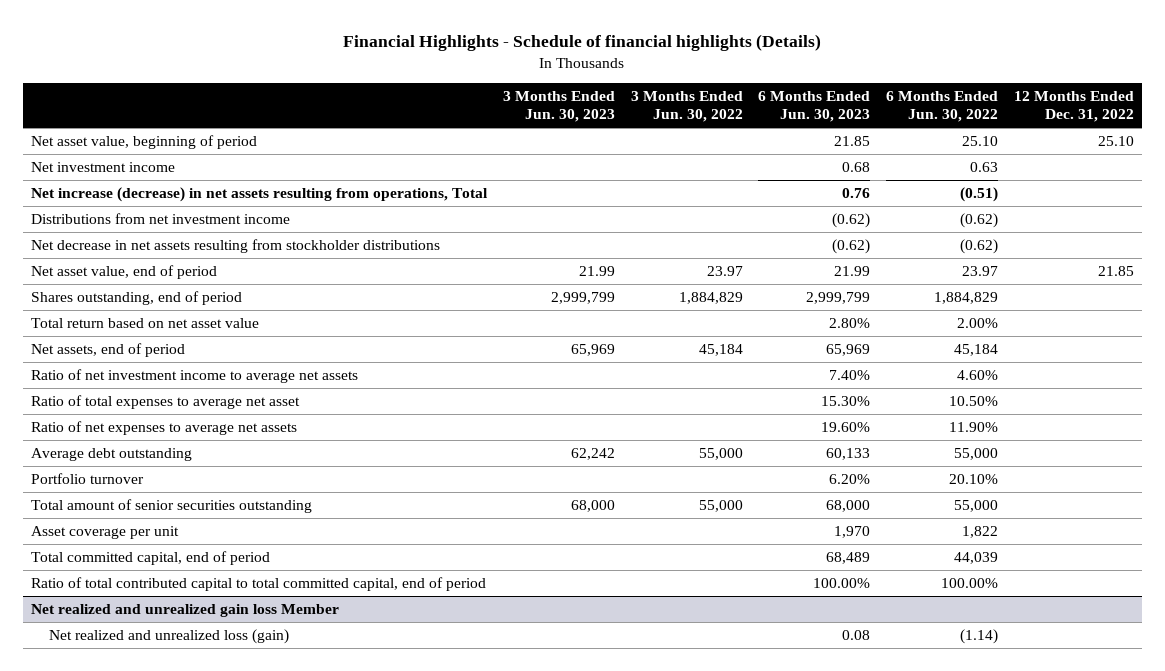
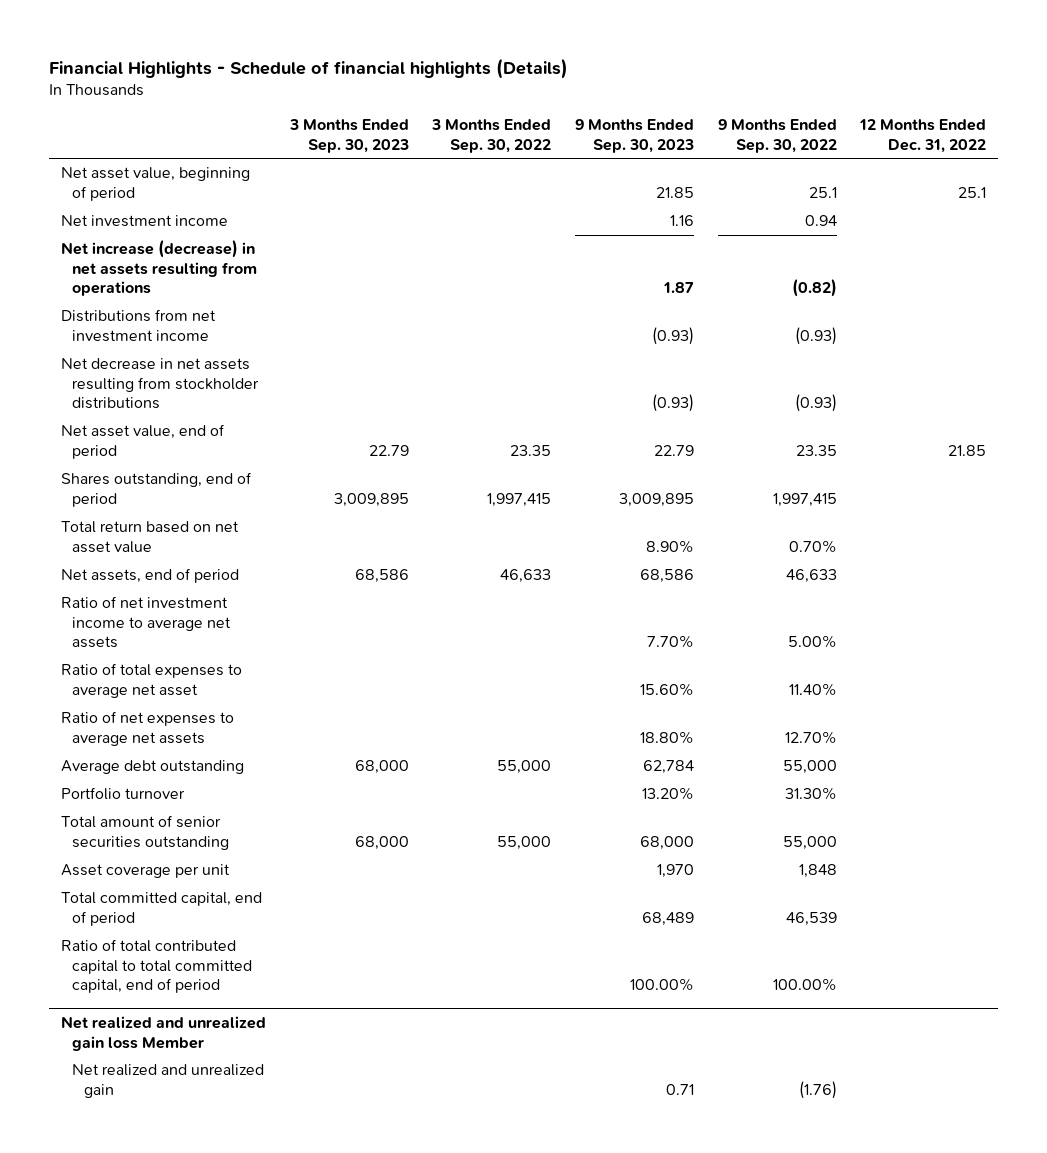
[502,91,615,123] 3 Months Ended Jun. 30, 2023 -> none
[630,91,743,123] 3 Months Ended Jun. 30, 2022 -> none
[758,91,871,123] 6 Months Ended Jun. 30, 2023 -> none
[886,91,999,123] 6 Months Ended Jun. 30, 2022 -> none
none -> [288,119,409,153] 3 Months Ended Sep. 30, 2023
none -> [431,119,552,153] 3 Months Ended Sep. 30, 2022
none -> [574,119,694,153] 9 Months Ended Sep. 30, 2023
none -> [717,119,837,153] 9 Months Ended Sep. 30, 2022
[1098,136,1135,147] 25.10 -> [958,186,987,198] 25.1
[30,187,488,203] Net increase (decrease) in net assets resulting from operations, Total -> [61,240,258,297] Net increase (decrease) in net assets resulting from operations
[49,629,290,645] Net realized and unrealized loss (gain) -> [72,1064,265,1098] Net realized and unrealized gain

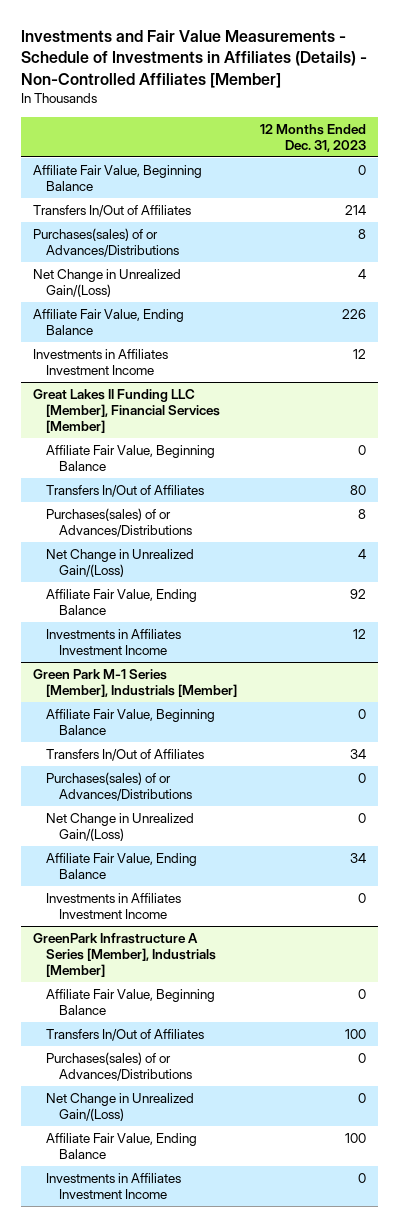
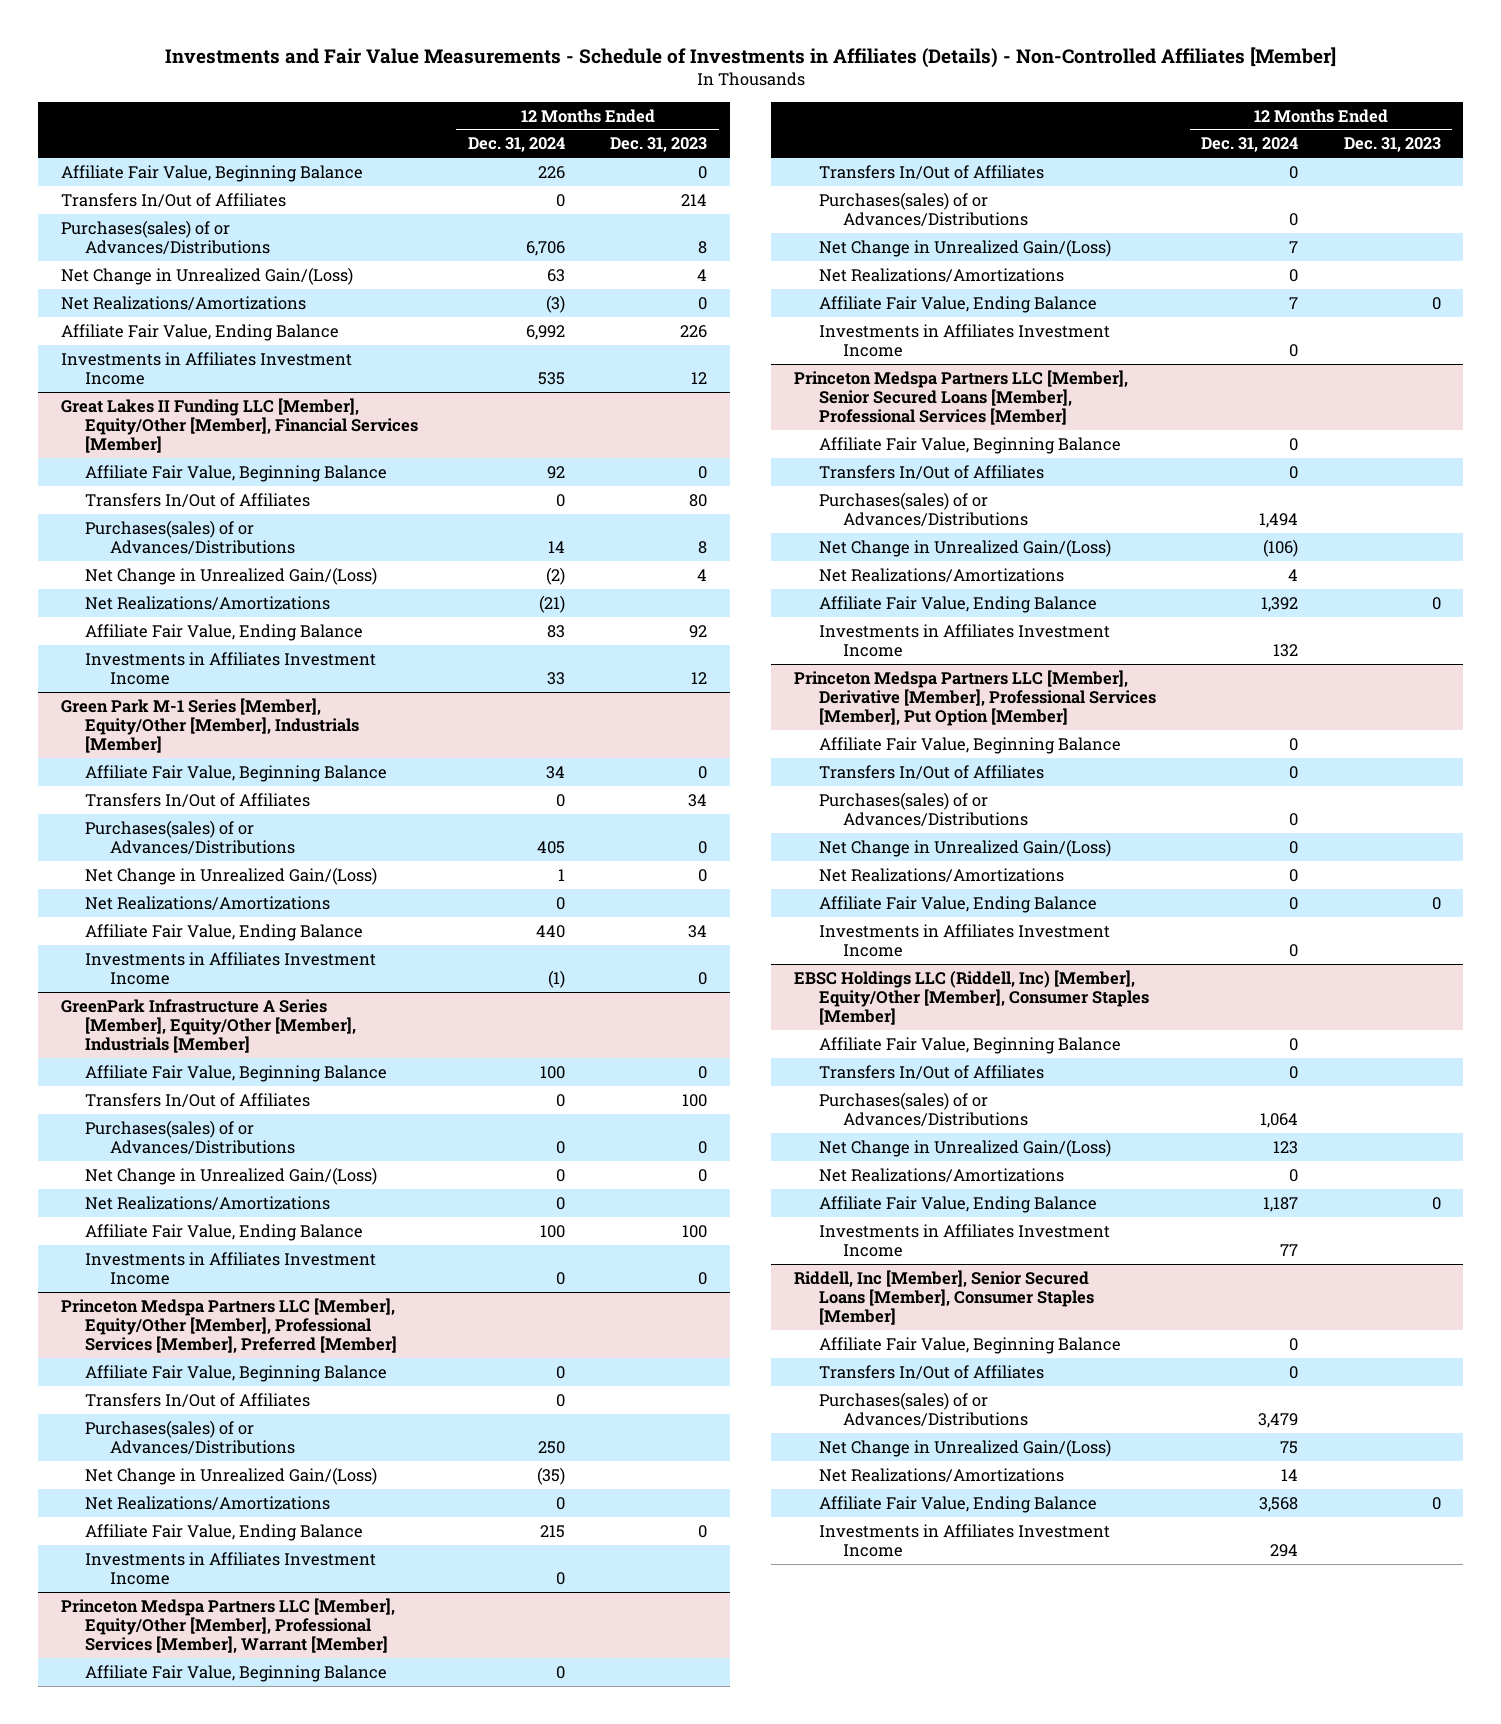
none -> [467,137,565,153] Dec. 31, 2024
none -> [60,295,306,311] Net Realizations/Amortizations
[32,389,220,433] Great Lakes II Funding LLC [Member], Financial Services [Member] -> [60,397,419,453] Great Lakes II Funding LLC [Member], Equity/Other [Member], Financial Services [Member]
none -> [85,595,331,611] Net Realizations/Amortizations
[32,669,237,698] Green Park M-1 Series [Member], Industrials [Member] -> [60,697,360,753] Green Park M-1 Series [Member], Equity/Other [Member], Industrials [Member]
none -> [85,895,331,911] Net Realizations/Amortizations
[32,933,216,977] GreenPark Infrastructure A Series [Member], Industrials [Member] -> [60,998,357,1053] GreenPark Infrastructure A Series [Member], Equity/Other [Member], Industrials [Member]
none -> [85,1195,331,1211] Net Realizations/Amortizations
none -> [60,1297,398,1353] Princeton Medspa Partners LLC [Member], Equity/Other [Member], Professional Services [Member], Preferred [Member]
none -> [85,1364,388,1382] Affiliate Fair Value, Beginning Balance
none -> [85,1392,311,1408] Transfers In/Out of Affiliates
none -> [85,1419,295,1455] Purchases(sales) of or Advances/Distributions
none -> [85,1466,378,1485] Net Change in Unrealized Gain/(Loss)
none -> [85,1495,331,1511] Net Realizations/Amortizations
none -> [85,1523,364,1541] Affiliate Fair Value, Ending Balance
none -> [85,1551,377,1585] Investments in Affiliates Investment Income
none -> [60,1597,395,1653] Princeton Medspa Partners LLC [Member], Equity/Other [Member], Professional Services [Member], Warrant [Member]
none -> [85,1664,388,1682] Affiliate Fair Value, Beginning Balance
none -> [818,164,1044,180] Transfers In/Out of Affiliates
none -> [818,191,1029,227] Purchases(sales) of or Advances/Distributions
none -> [818,238,1111,257] Net Change in Unrealized Gain/(Loss)
none -> [818,267,1064,283] Net Realizations/Amortizations
none -> [818,295,1097,313] Affiliate Fair Value, Ending Balance
none -> [818,323,1110,357] Investments in Affiliates Investment Income
none -> [793,369,1128,425] Princeton Medspa Partners LLC [Member], Senior Secured Loans [Member], Professional Services [Member]
none -> [818,436,1121,454] Affiliate Fair Value, Beginning Balance
none -> [818,464,1044,480] Transfers In/Out of Affiliates
none -> [818,491,1029,527] Purchases(sales) of or Advances/Distributions
none -> [818,538,1111,557] Net Change in Unrealized Gain/(Loss)
none -> [818,567,1064,583] Net Realizations/Amortizations
none -> [818,595,1097,613] Affiliate Fair Value, Ending Balance
none -> [818,623,1110,657] Investments in Affiliates Investment Income
none -> [793,669,1156,726] Princeton Medspa Partners LLC [Member], Derivative [Member], Professional Services [Member], Put Option [Member]
none -> [818,736,1121,754] Affiliate Fair Value, Beginning Balance
none -> [818,764,1044,780] Transfers In/Out of Affiliates
none -> [818,791,1029,827] Purchases(sales) of or Advances/Distributions
none -> [818,838,1111,857] Net Change in Unrealized Gain/(Loss)
none -> [818,867,1064,883] Net Realizations/Amortizations
none -> [818,895,1097,913] Affiliate Fair Value, Ending Balance
none -> [818,923,1110,957] Investments in Affiliates Investment Income
none -> [793,969,1149,1025] EBSC Holdings LLC (Riddell, Inc) [Member], Equity/Other [Member], Consumer Staples [Member]
none -> [818,1036,1121,1054] Affiliate Fair Value, Beginning Balance
none -> [818,1064,1044,1080] Transfers In/Out of Affiliates
none -> [818,1091,1029,1127] Purchases(sales) of or Advances/Distributions
none -> [818,1138,1111,1157] Net Change in Unrealized Gain/(Loss)
none -> [818,1167,1064,1183] Net Realizations/Amortizations
none -> [818,1195,1097,1213] Affiliate Fair Value, Ending Balance
none -> [818,1223,1110,1257] Investments in Affiliates Investment Income
none -> [793,1269,1094,1325] Riddell, Inc [Member], Senior Secured Loans [Member], Consumer Staples [Member]
none -> [818,1336,1121,1354] Affiliate Fair Value, Beginning Balance
none -> [818,1364,1044,1380] Transfers In/Out of Affiliates
none -> [818,1391,1029,1427] Purchases(sales) of or Advances/Distributions
none -> [818,1438,1111,1457] Net Change in Unrealized Gain/(Loss)
none -> [818,1467,1064,1483] Net Realizations/Amortizations
none -> [818,1495,1097,1513] Affiliate Fair Value, Ending Balance
none -> [818,1523,1110,1557] Investments in Affiliates Investment Income

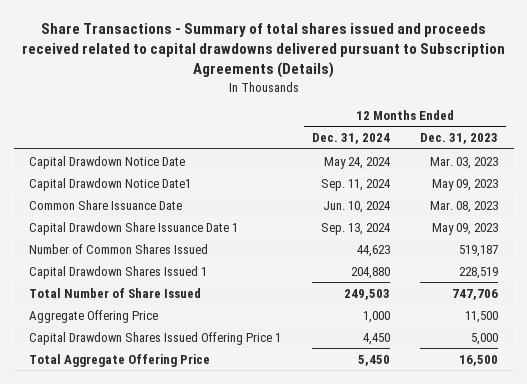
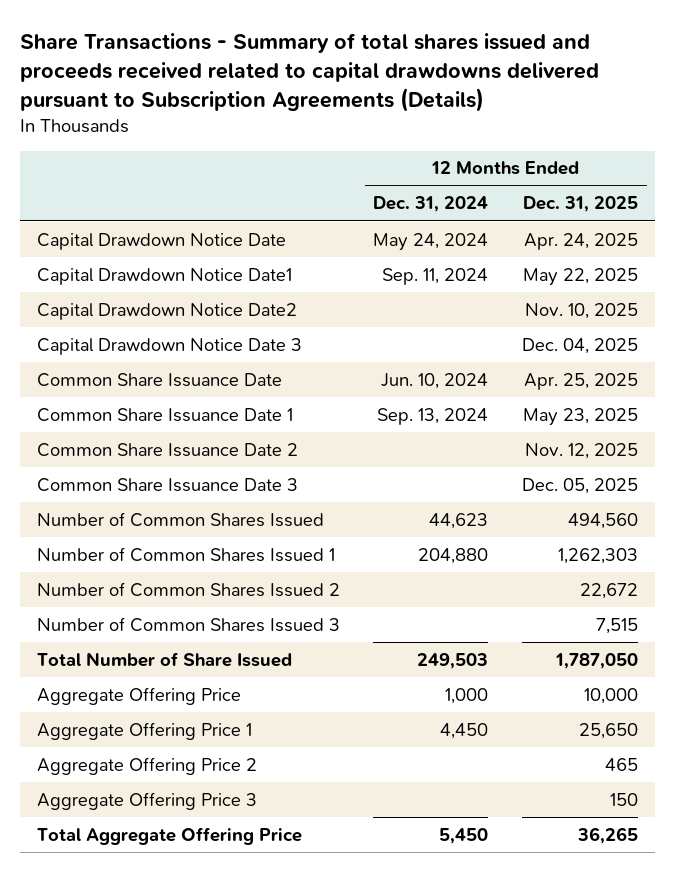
[420,133,499,145] Dec. 31, 2023 -> none
none -> [523,196,639,213] Dec. 31, 2025
none -> [36,302,297,320] Capital Drawdown Notice Date2
none -> [36,337,302,355] Capital Drawdown Notice Date 3
[29,221,239,235] Capital Drawdown Share Issuance Date 1 -> [36,407,293,422] Common Share Issuance Date 1
none -> [36,442,298,457] Common Share Issuance Date 2
none -> [36,477,298,492] Common Share Issuance Date 3
[29,265,208,279] Capital Drawdown Shares Issued 1 -> [36,546,335,562] Number of Common Shares Issued 1
none -> [36,581,340,597] Number of Common Shares Issued 2
none -> [36,616,340,632] Number of Common Shares Issued 3
[29,331,282,345] Capital Drawdown Shares Issued Offering Price 1 -> [36,721,252,740] Aggregate Offering Price 1
none -> [36,756,257,775] Aggregate Offering Price 2
none -> [36,791,257,810] Aggregate Offering Price 3

